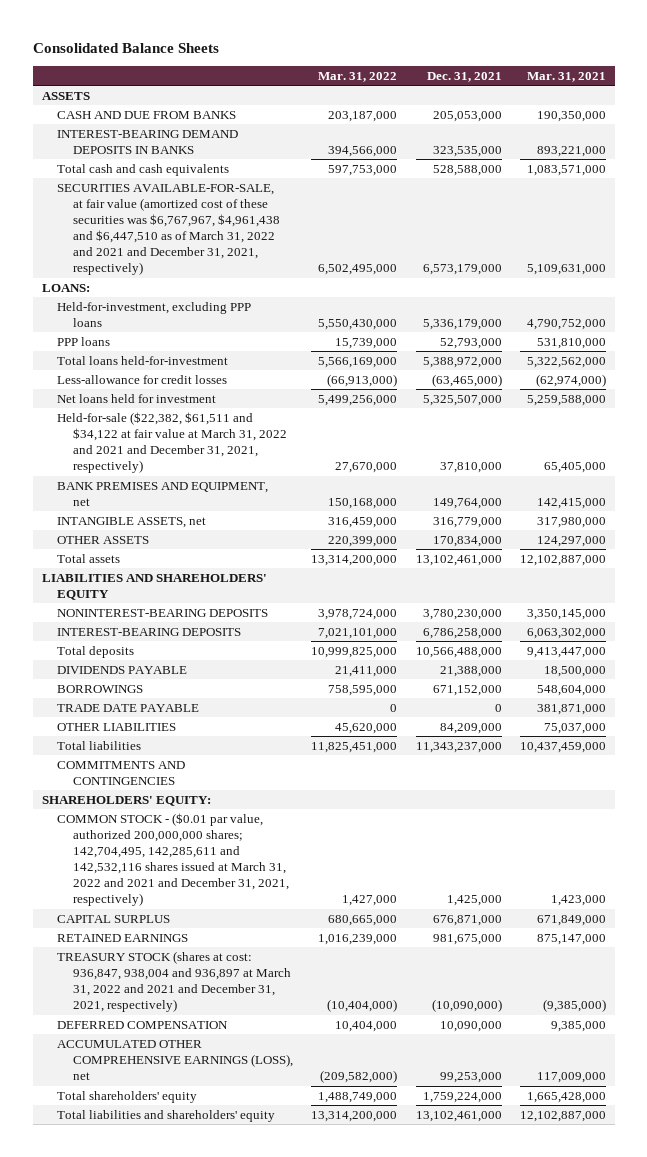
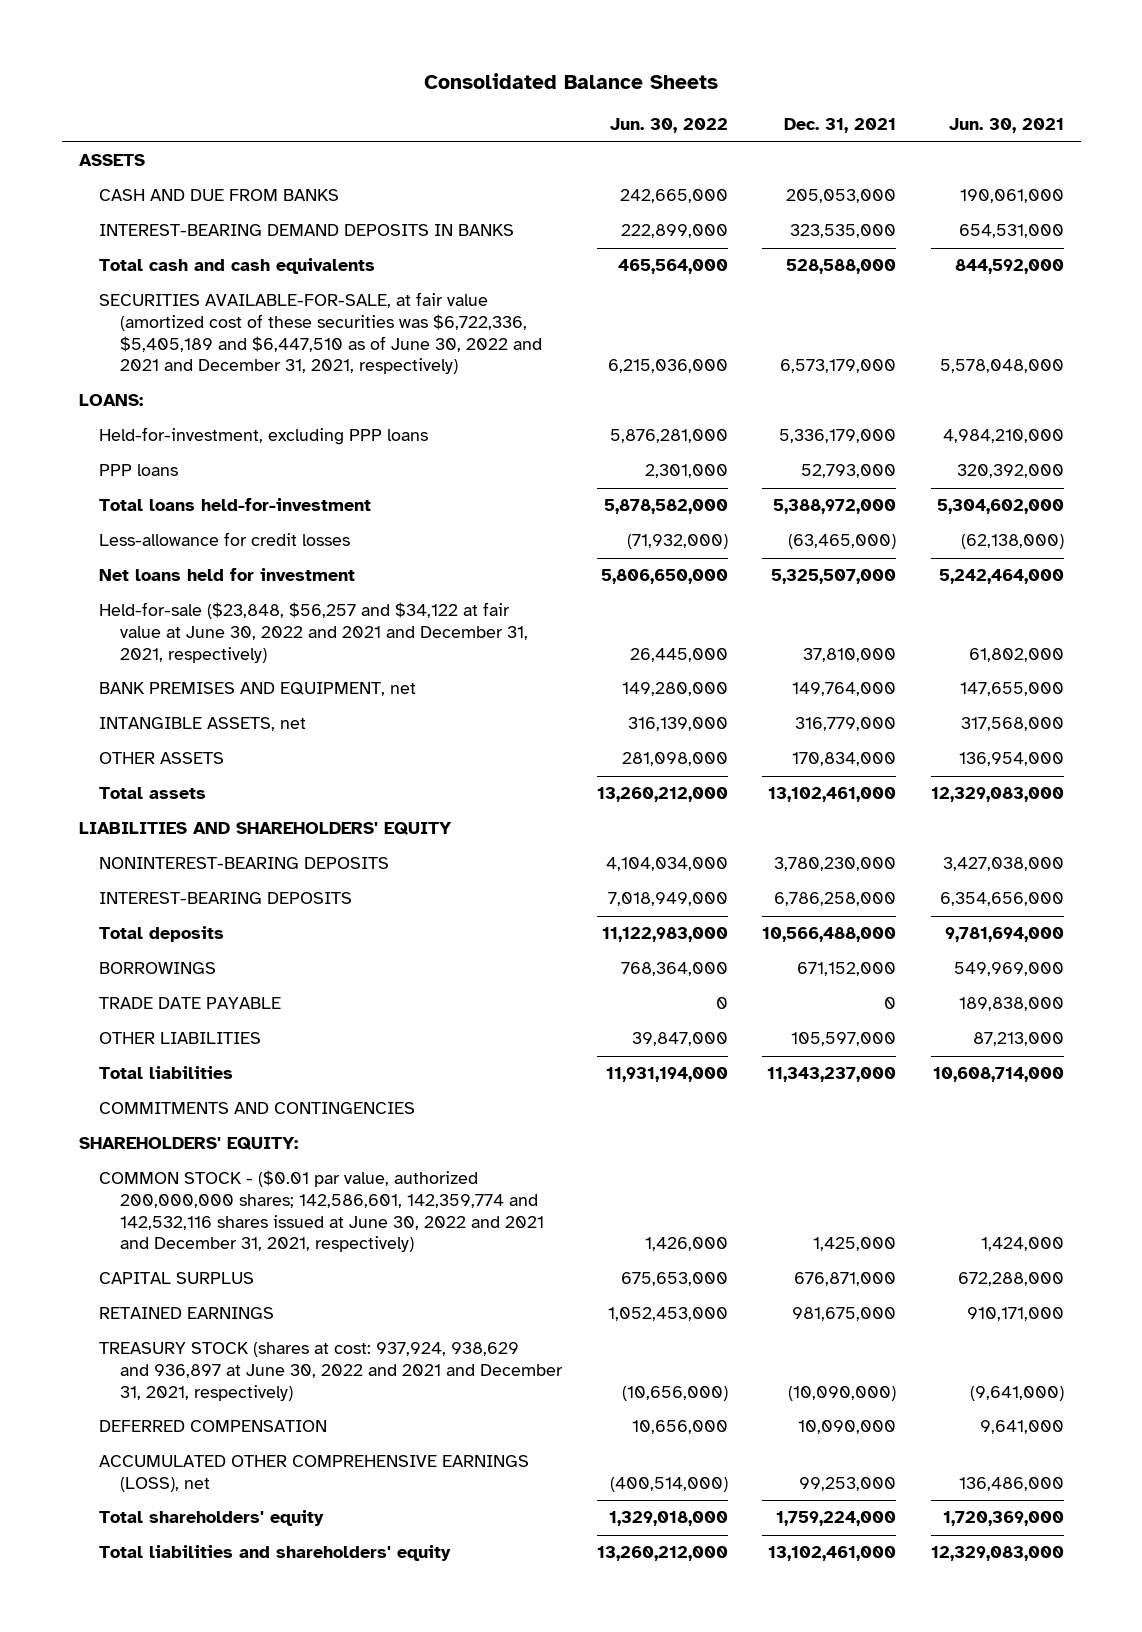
[318,72,398,83] Mar. 31, 2022 -> none
[526,72,606,83] Mar. 31, 2021 -> none
none -> [609,118,728,134] Jun. 30, 2022
none -> [948,118,1064,134] Jun. 30, 2021
[57,183,281,276] SECURITIES AVAILABLE-FOR-SALE, at fair value (amortized cost of these securities was $6,767,967, $4,961,438 and $6,447,510 as of March 31, 2022 and 2021 and December 31, 2021, respectively) -> [99,292,542,375] SECURITIES AVAILABLE-FOR-SALE, at fair value (amortized cost of these securities was $6,722,336, $5,405,189 and $6,447,510 as of June 30, 2022 and 2021 and December 31, 2021, respectively)
[57,411,288,474] Held-for-sale ($22,382, $61,511 and $34,122 at fair value at March 31, 2022 and 2021 and December 31, 2021, respectively) -> [99,602,528,663] Held-for-sale ($23,848, $56,257 and $34,122 at fair value at June 30, 2022 and 2021 and December 31, 2021, respectively)
[57,665,188,674] DIVIDENDS PAYABLE -> none
[439,722,502,734] 84,209,000 -> [791,1032,897,1047] 105,597,000
[57,812,290,907] COMMON STOCK - ($0.01 par value, authorized 200,000,000 shares; 142,704,495, 142,285,611 and 142,532,116 shares issued at March 31, 2022 and 2021 and December 31, 2021, respectively) -> [99,1170,544,1253] COMMON STOCK - ($0.01 par value, authorized 200,000,000 shares; 142,586,601, 142,359,774 and 142,532,116 shares issued at June 30, 2022 and 2021 and December 31, 2021, respectively)
[57,950,292,1013] TREASURY STOCK (shares at cost: 936,847, 938,004 and 936,897 at March 31, 2022 and 2021 and December 31, 2021, respectively) -> [99,1342,563,1401] TREASURY STOCK (shares at cost: 937,924, 938,629 and 936,897 at June 30, 2022 and 2021 and December 31, 2021, respectively)

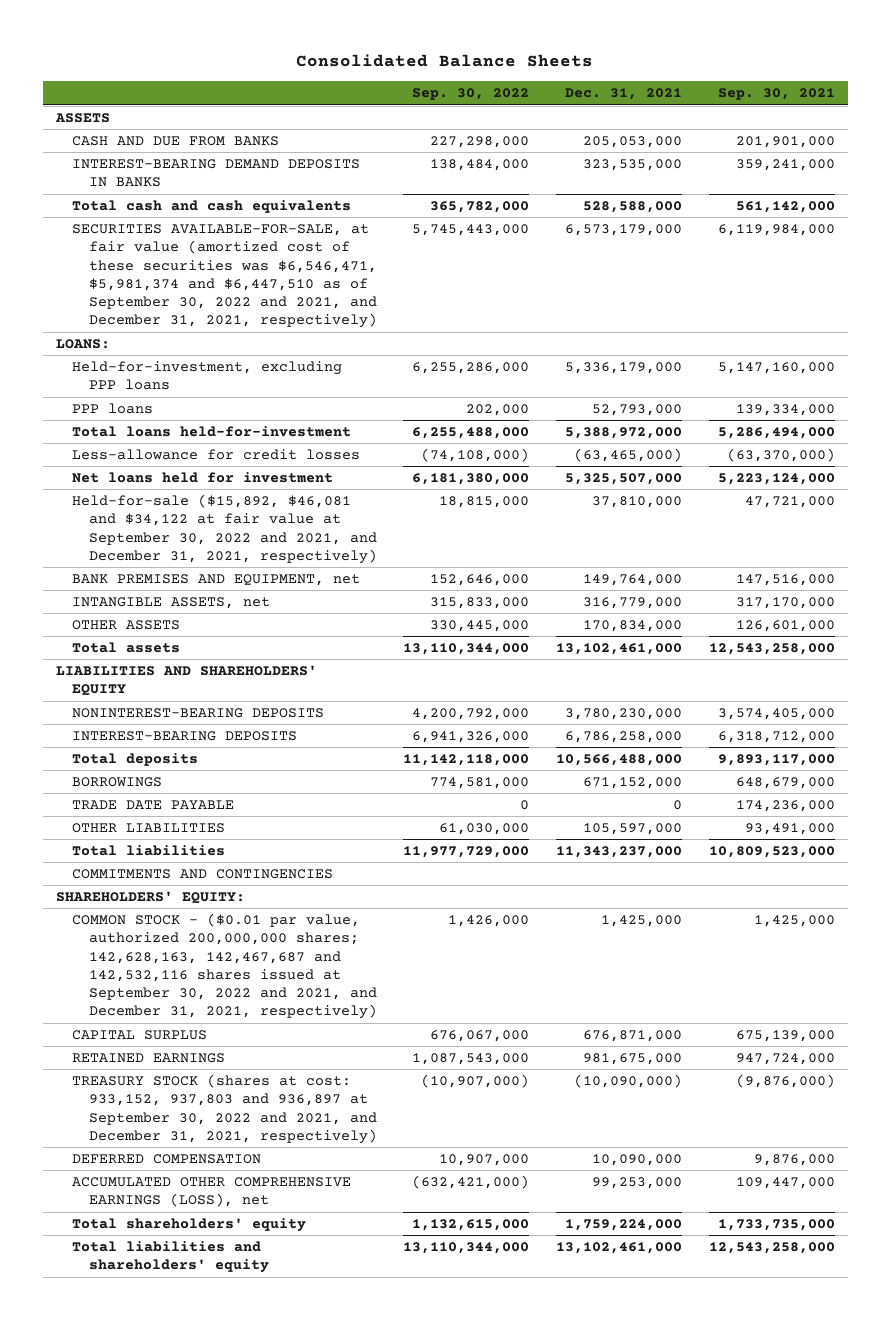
[609,118,728,134] Jun. 30, 2022 -> none
[948,118,1064,134] Jun. 30, 2021 -> none
none -> [412,88,530,101] Sep. 30, 2022
none -> [717,88,835,101] Sep. 30, 2021
[99,292,542,375] SECURITIES AVAILABLE-FOR-SALE, at fair value (amortized cost of these securities was $6,722,336, $5,405,189 and $6,447,510 as of June 30, 2022 and 2021 and December 31, 2021, respectively) -> [72,224,377,329] SECURITIES AVAILABLE-FOR-SALE, at fair value (amortized cost of these securities was $6,546,471, $5,981,374 and $6,447,510 as of September 30, 2022 and 2021, and December 31, 2021, respectively)
[99,602,528,663] Held-for-sale ($23,848, $56,257 and $34,122 at fair value at June 30, 2022 and 2021 and December 31, 2021, respectively) -> [72,494,377,564] Held-for-sale ($15,892, $46,081 and $34,122 at fair value at September 30, 2022 and 2021, and December 31, 2021, respectively)
[99,1170,544,1253] COMMON STOCK - ($0.01 par value, authorized 200,000,000 shares; 142,586,601, 142,359,774 and 142,532,116 shares issued at June 30, 2022 and 2021 and December 31, 2021, respectively) -> [72,913,377,1020] COMMON STOCK - ($0.01 par value, authorized 200,000,000 shares; 142,628,163, 142,467,687 and 142,532,116 shares issued at September 30, 2022 and 2021, and December 31, 2021, respectively)
[99,1342,563,1401] TREASURY STOCK (shares at cost: 937,924, 938,629 and 936,897 at June 30, 2022 and 2021 and December 31, 2021, respectively) -> [72,1074,377,1144] TREASURY STOCK (shares at cost: 933,152, 937,803 and 936,897 at September 30, 2022 and 2021, and December 31, 2021, respectively)

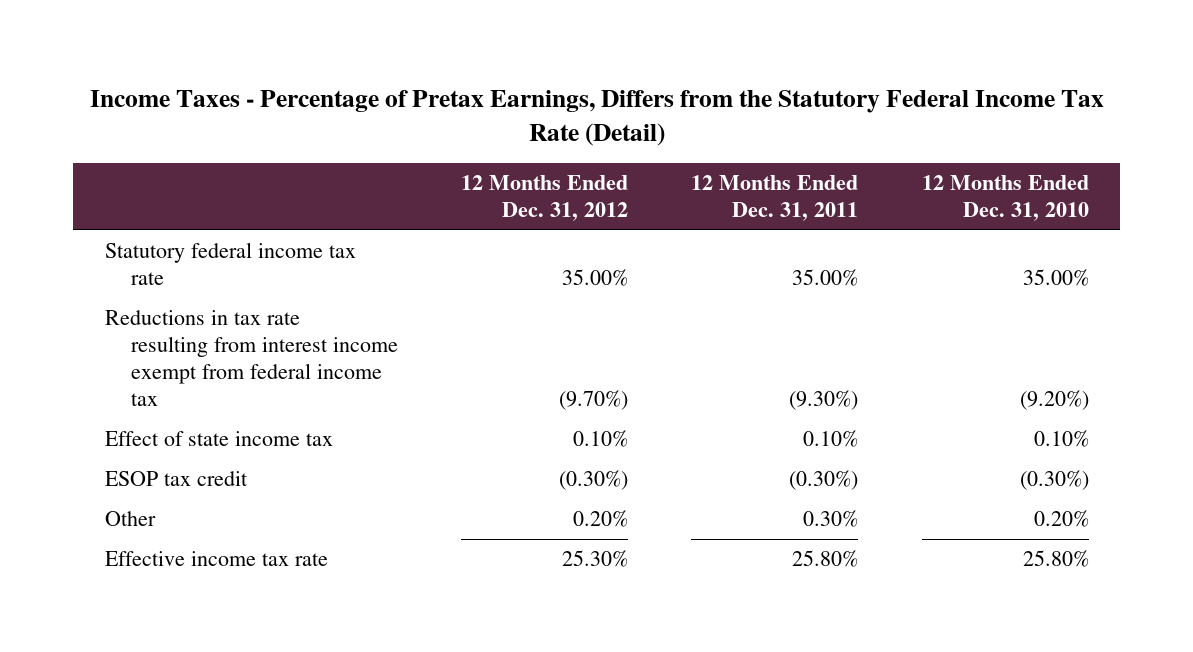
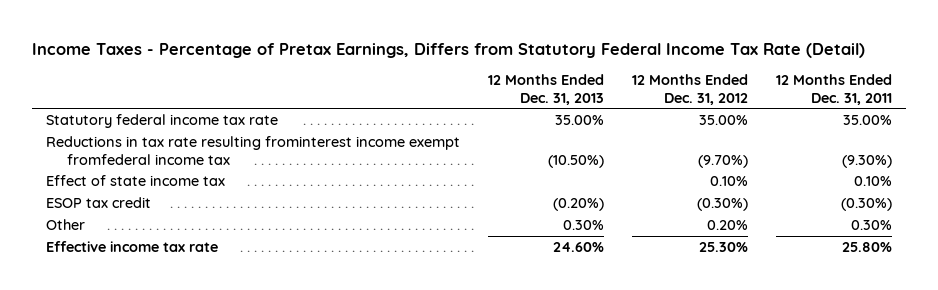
[89,90,1104,147] Income Taxes - Percentage of Pretax Earnings, Differs from the Statutory Federal Income Tax Rate (Detail) -> [31,42,865,58] Income Taxes - Percentage of Pretax Earnings, Differs from Statutory Federal Income Tax Rate (Detail)
[921,175,1089,222] 12 Months Ended Dec. 31, 2010 -> none
none -> [488,74,605,105] 12 Months Ended Dec. 31, 2013
[104,310,398,406] Reductions in tax rate resulting from interest income exempt from federal income tax -> [45,136,460,165] Reductions in tax rate resulting frominterest income exempt fromfederal income tax

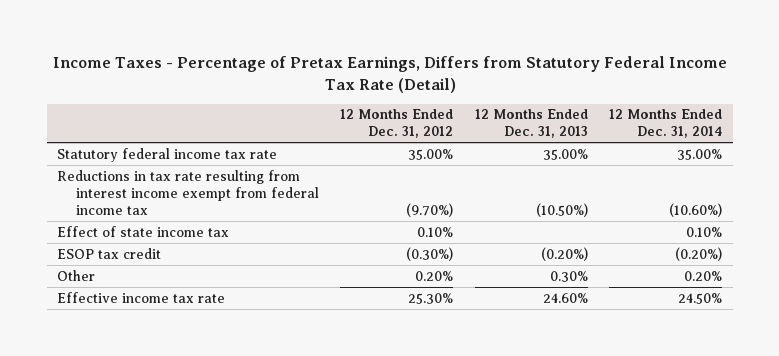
[776,74,893,105] 12 Months Ended Dec. 31, 2011 -> none
none -> [608,109,722,139] 12 Months Ended Dec. 31, 2014
[45,136,460,165] Reductions in tax rate resulting frominterest income exempt fromfederal income tax -> [57,169,319,215] Reductions in tax rate resulting from interest income exempt from federal income tax

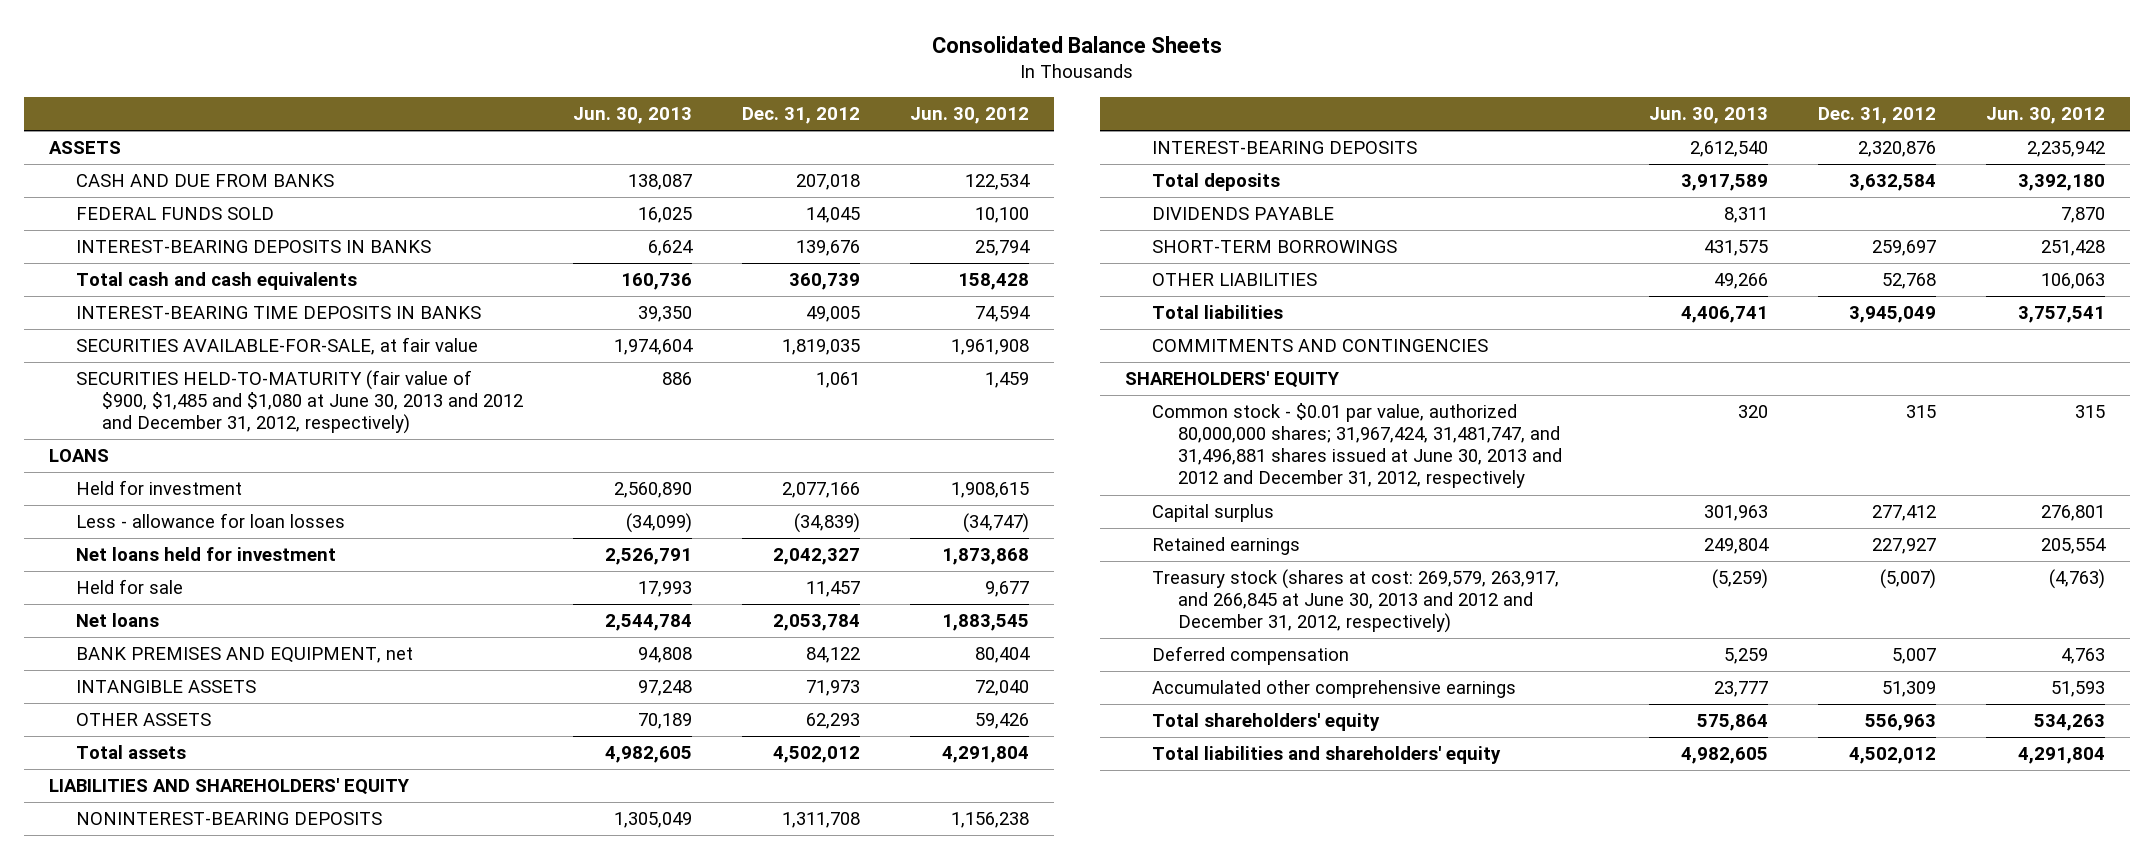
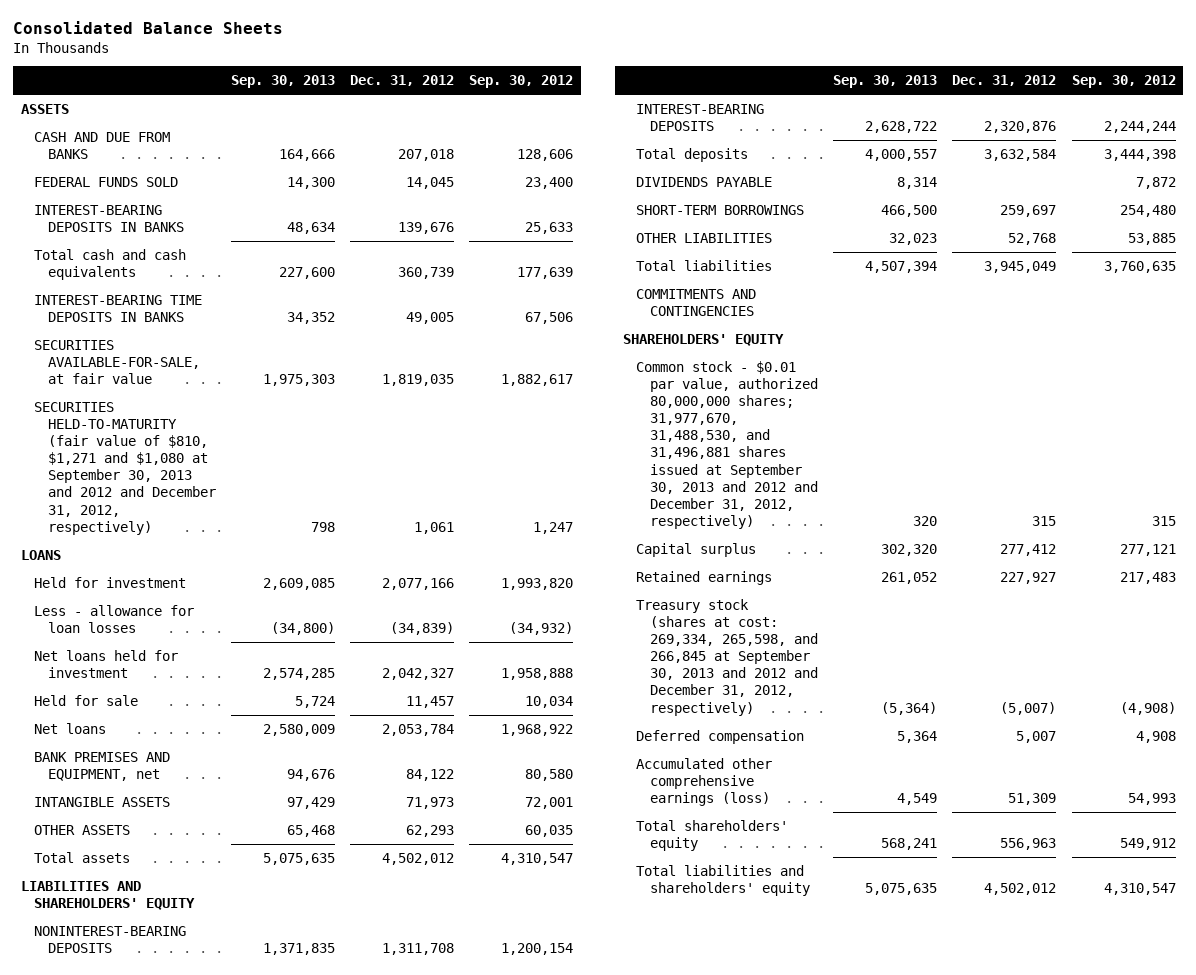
[572,107,692,125] Jun. 30, 2013 -> none
[909,107,1029,125] Jun. 30, 2012 -> none
none -> [230,75,335,89] Sep. 30, 2013
none -> [469,75,574,89] Sep. 30, 2012
[75,370,523,435] SECURITIES HELD-TO-MATURITY (fair value of $900, $1,485 and $1,080 at June 30, 2013 and 2012 and December 31, 2012, respectively) -> [34,401,216,535] SECURITIES HELD-TO-MATURITY (fair value of $810, $1,271 and $1,080 at September 30, 2013 and 2012 and December 31, 2012, respectively)
[1151,403,1562,489] Common stock - $0.01 par value, authorized 80,000,000 shares; 31,967,424, 31,481,747, and 31,496,881 shares issued at June 30, 2013 and 2012 and December 31, 2012, respectively -> [636,360,818,529] Common stock - $0.01 par value, authorized 80,000,000 shares; 31,977,670, 31,488,530, and 31,496,881 shares issued at September 30, 2013 and 2012 and December 31, 2012, respectively)
[1151,569,1559,634] Treasury stock (shares at cost: 269,579, 263,917, and 266,845 at June 30, 2013 and 2012 and December 31, 2012, respectively) -> [636,598,818,716] Treasury stock (shares at cost: 269,334, 265,598, and 266,845 at September 30, 2013 and 2012 and December 31, 2012, respectively)
[1151,680,1516,699] Accumulated other comprehensive earnings -> [636,757,773,807] Accumulated other comprehensive earnings (loss)

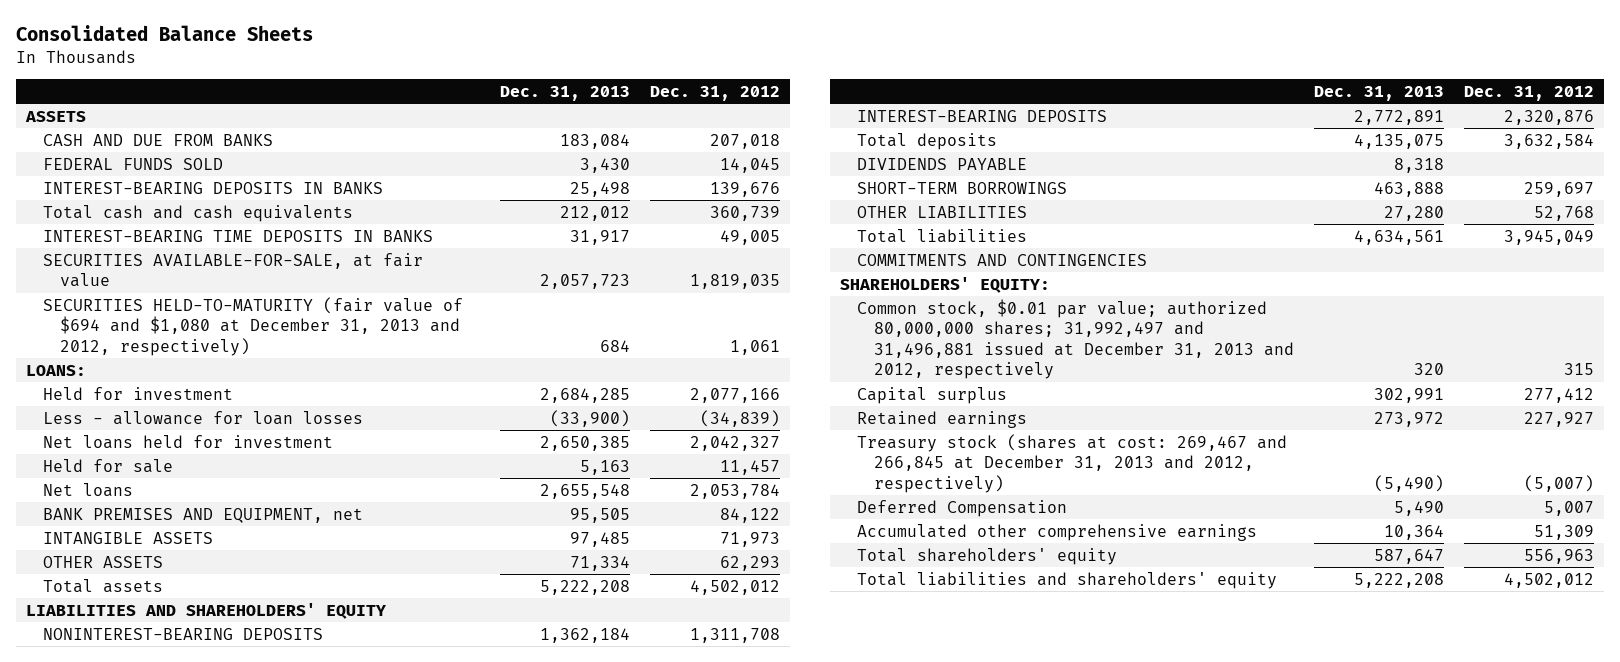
[230,75,335,89] Sep. 30, 2013 -> none
[469,75,574,89] Sep. 30, 2012 -> none
none -> [499,85,630,101] Dec. 31, 2013
[34,401,216,535] SECURITIES HELD-TO-MATURITY (fair value of $810, $1,271 and $1,080 at September 30, 2013 and 2012 and December 31, 2012, respectively) -> [42,296,463,356] SECURITIES HELD-TO-MATURITY (fair value of $694 and $1,080 at December 31, 2013 and 2012, respectively)
[20,549,61,560] LOANS -> [26,364,87,376] LOANS:
[622,333,784,346] SHAREHOLDERS' EQUITY -> [840,276,1051,293] SHAREHOLDERS' EQUITY:
[636,360,818,529] Common stock - $0.01 par value, authorized 80,000,000 shares; 31,977,670, 31,488,530, and 31,496,881 shares issued at September 30, 2013 and 2012 and December 31, 2012, respectively) -> [857,298,1295,380] Common stock, $0.01 par value; authorized 80,000,000 shares; 31,992,497 and 31,496,881 issued at December 31, 2013 and 2012, respectively
[636,598,818,716] Treasury stock (shares at cost: 269,334, 265,598, and 266,845 at September 30, 2013 and 2012 and December 31, 2012, respectively) -> [857,433,1288,493] Treasury stock (shares at cost: 269,467 and 266,845 at December 31, 2013 and 2012, respectively)
[636,729,805,744] Deferred compensation -> [857,499,1068,517] Deferred Compensation
[636,757,773,807] Accumulated other comprehensive earnings (loss) -> [857,523,1258,541] Accumulated other comprehensive earnings

